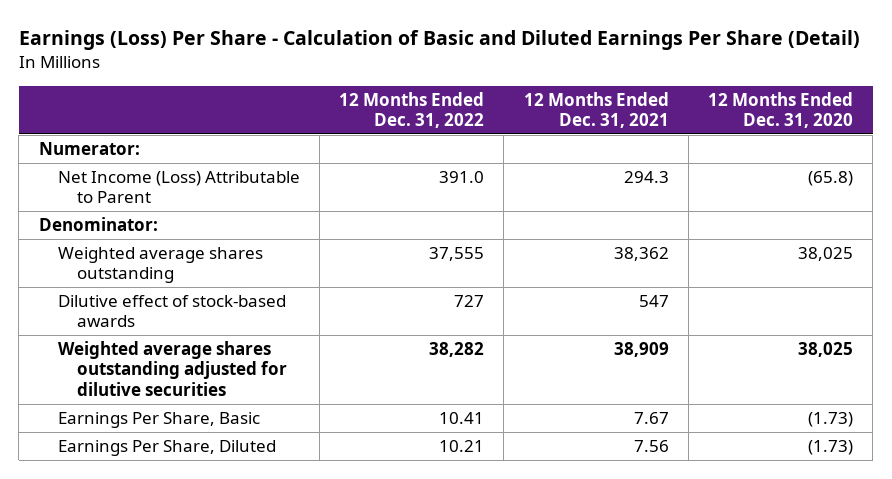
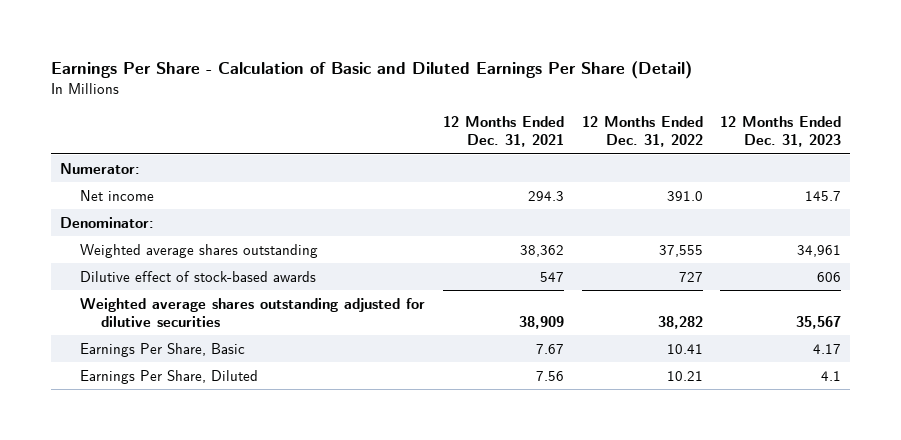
[18,30,860,51] Earnings (Loss) Per Share - Calculation of Basic and Diluted Earnings Per Share (Detail) -> [51,60,693,79] Earnings Per Share - Calculation of Basic and Diluted Earnings Per Share (Detail)
[708,91,854,129] 12 Months Ended Dec. 31, 2020 -> none
none -> [720,116,842,147] 12 Months Ended Dec. 31, 2023
[57,171,300,204] Net Income (Loss) Attributable to Parent -> [80,189,155,201] Net income

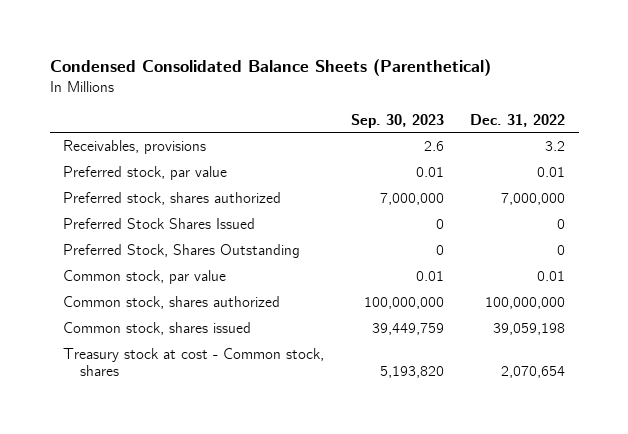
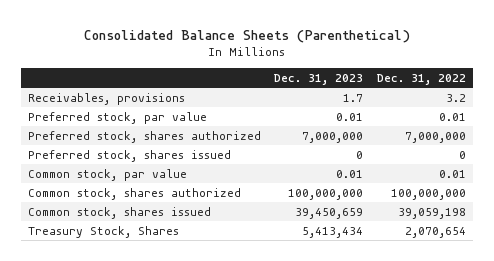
[49,59,491,77] Condensed Consolidated Balance Sheets (Parenthetical) -> [83,29,410,43] Consolidated Balance Sheets (Parenthetical)
[350,113,444,128] Sep. 30, 2023 -> none
none -> [274,74,364,86] Dec. 31, 2023
[63,243,301,258] Preferred Stock, Shares Outstanding -> none
[63,217,256,229] Preferred Stock Shares Issued -> [27,149,231,162] Preferred stock, shares issued
[63,347,325,377] Treasury stock at cost - Common stock, shares -> [27,225,179,238] Treasury Stock, Shares

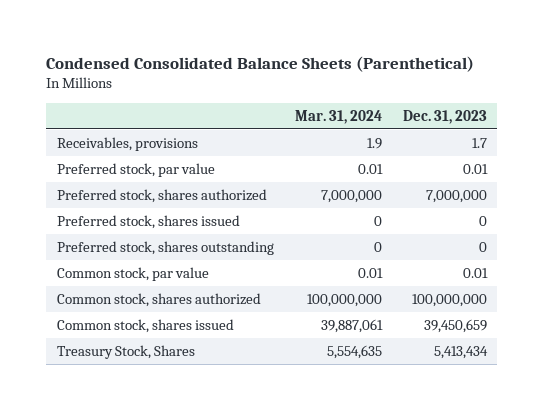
[83,29,410,43] Consolidated Balance Sheets (Parenthetical) -> [46,55,475,72] Condensed Consolidated Balance Sheets (Parenthetical)
[377,74,467,86] Dec. 31, 2022 -> none
none -> [294,109,382,124] Mar. 31, 2024
none -> [56,241,274,256] Preferred stock, shares outstanding

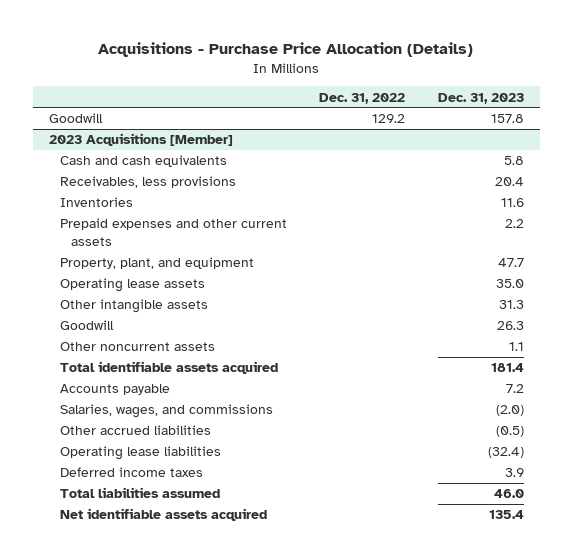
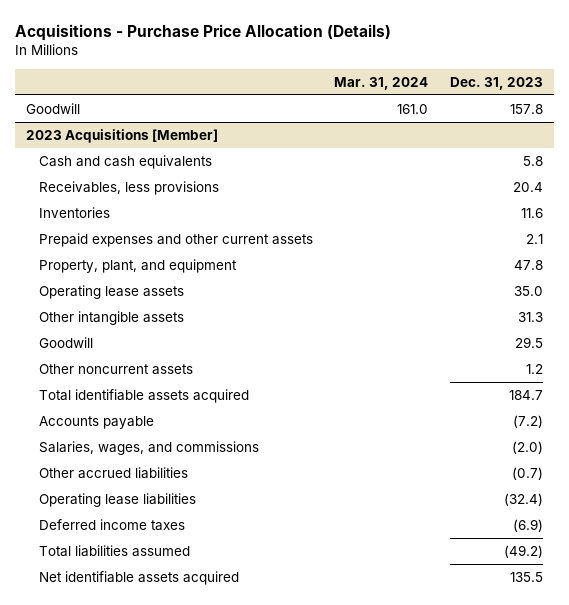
[319,92,406,104] Dec. 31, 2022 -> none
none -> [334,76,429,90] Mar. 31, 2024
[504,219,524,229] 2.2 -> [525,233,543,244] 2.1
[497,258,524,268] 47.7 -> [513,259,543,270] 47.8
[496,321,524,331] 26.3 -> [514,336,543,348] 29.5
[508,342,524,352] 1.1 -> [525,363,543,374] 1.2
[490,363,524,373] 181.4 -> [508,389,543,400] 184.7
[505,384,524,394] 7.2 -> [512,414,543,428] (7.2)
[495,426,524,438] (0.5) -> [511,466,543,480] (0.7)
[504,468,524,478] 3.9 -> [512,518,543,532] (6.9)
[493,489,524,499] 46.0 -> [503,544,543,558] (49.2)
[488,510,524,520] 135.4 -> [509,571,543,582] 135.5

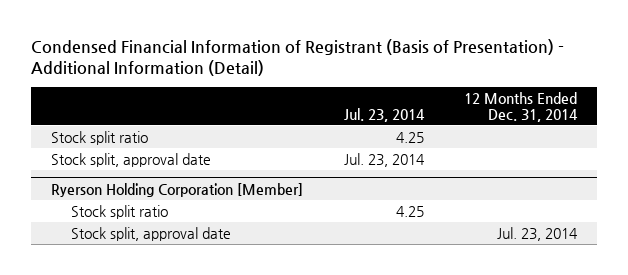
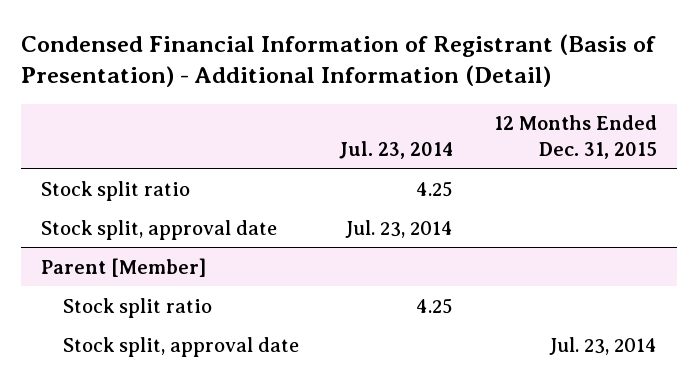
[464,91,579,122] 12 Months Ended Dec. 31, 2014 -> none
none -> [493,115,657,159] 12 Months Ended Dec. 31, 2015
[51,182,304,197] Ryerson Holding Corporation [Member] -> [40,257,206,277] Parent [Member]

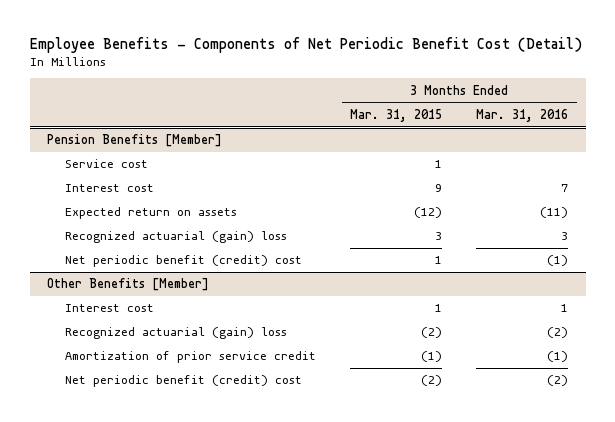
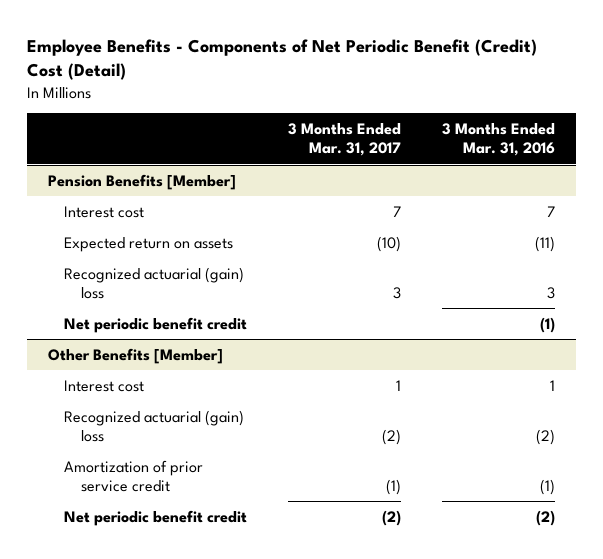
[29,37,582,54] Employee Benefits - Components of Net Periodic Benefit Cost (Detail) -> [27,38,538,81] Employee Benefits - Components of Net Periodic Benefit (Credit) Cost (Detail)
[350,108,443,122] Mar. 31, 2015 -> none
none -> [288,122,402,157] 3 Months Ended Mar. 31, 2017
[65,159,149,169] Service cost -> none
[65,255,303,268] Net periodic benefit (credit) cost -> [64,316,248,333] Net periodic benefit credit
[65,375,303,388] Net periodic benefit (credit) cost -> [64,509,248,526] Net periodic benefit credit

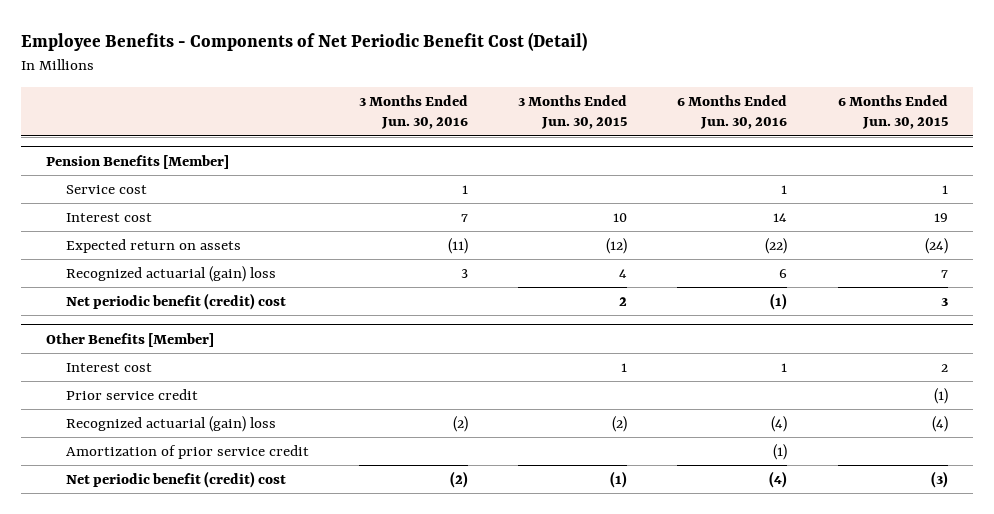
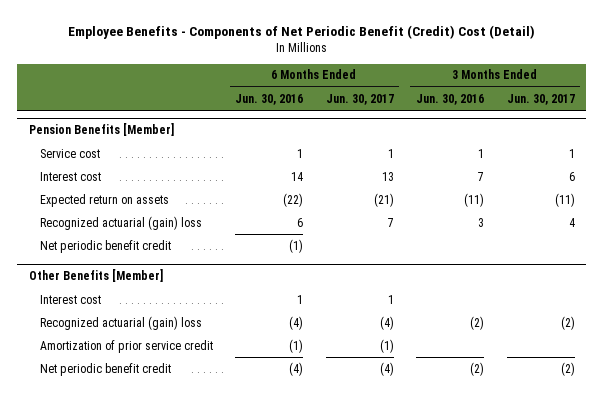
[20,32,587,52] Employee Benefits - Components of Net Periodic Benefit Cost (Detail) -> [67,24,535,39] Employee Benefits - Components of Net Periodic Benefit (Credit) Cost (Detail)
[518,95,628,130] 3 Months Ended Jun. 30, 2015 -> none
[837,95,948,130] 6 Months Ended Jun. 30, 2015 -> none
none -> [325,93,394,105] Jun. 30, 2017
none -> [506,93,575,105] Jun. 30, 2017
[65,293,286,311] Net periodic benefit (credit) cost -> [39,239,171,253] Net periodic benefit credit
[65,389,198,401] Prior service credit -> none
[65,471,286,489] Net periodic benefit (credit) cost -> [39,362,171,376] Net periodic benefit credit

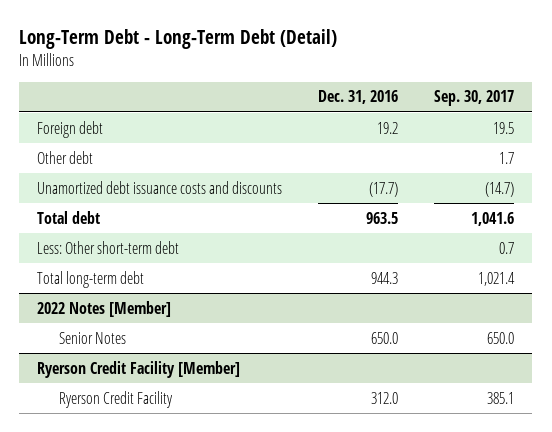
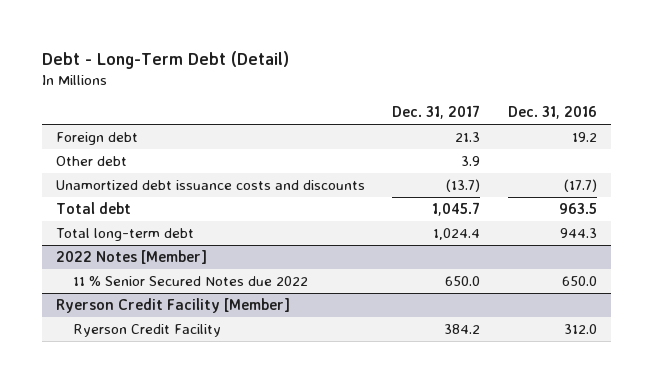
[19,28,338,49] Long-Term Debt - Long-Term Debt (Detail) -> [41,51,289,70] Debt - Long-Term Debt (Detail)
[434,90,515,107] Sep. 30, 2017 -> none
none -> [392,105,481,120] Dec. 31, 2017
[37,240,180,254] Less: Other short-term debt -> none
[59,331,127,344] Senior Notes -> [72,276,308,287] 11 % Senior Secured Notes due 2022

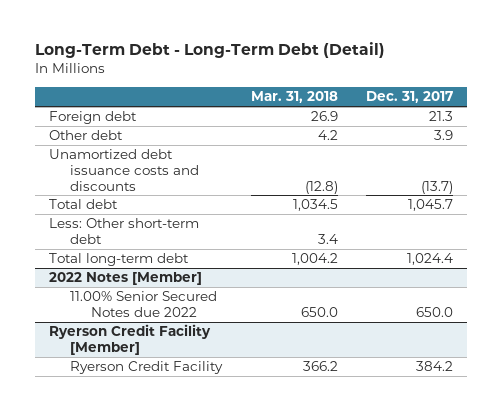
[41,51,289,70] Debt - Long-Term Debt (Detail) -> [34,42,385,59] Long-Term Debt - Long-Term Debt (Detail)
[507,106,597,120] Dec. 31, 2016 -> none
none -> [250,91,338,104] Mar. 31, 2018
none -> [48,218,199,244] Less: Other short-term debt
[72,276,308,287] 11 % Senior Secured Notes due 2022 -> [70,291,218,317] 11.00% Senior Secured Notes due 2022

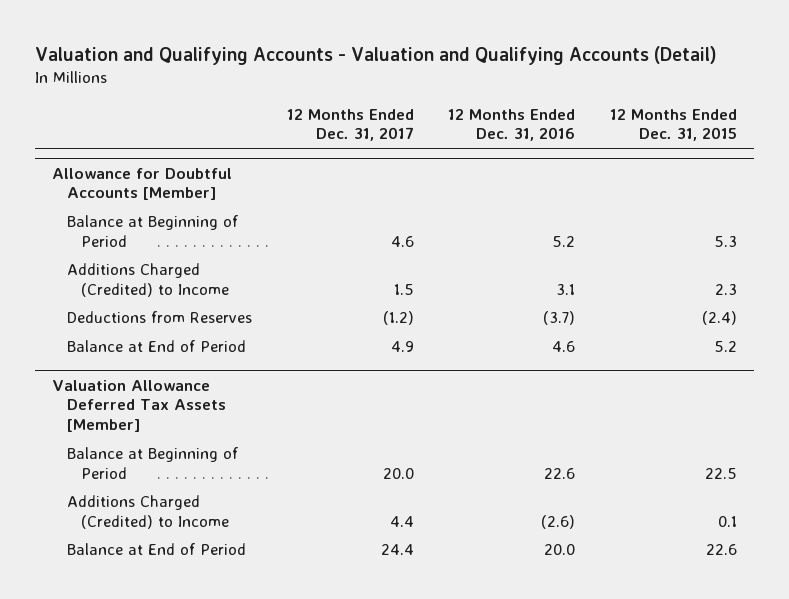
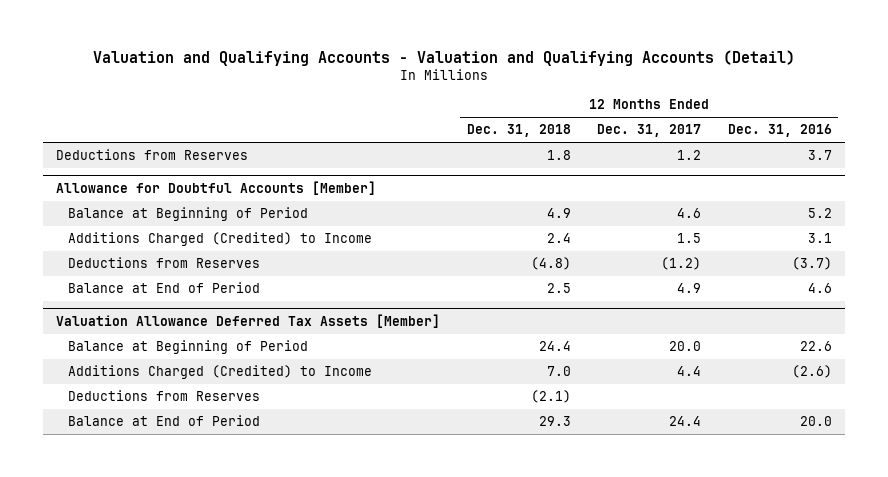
[610,108,738,142] 12 Months Ended Dec. 31, 2015 -> none
none -> [466,124,571,138] Dec. 31, 2018
none -> [56,149,249,161] Deductions from Reserves
none -> [68,390,261,402] Deductions from Reserves

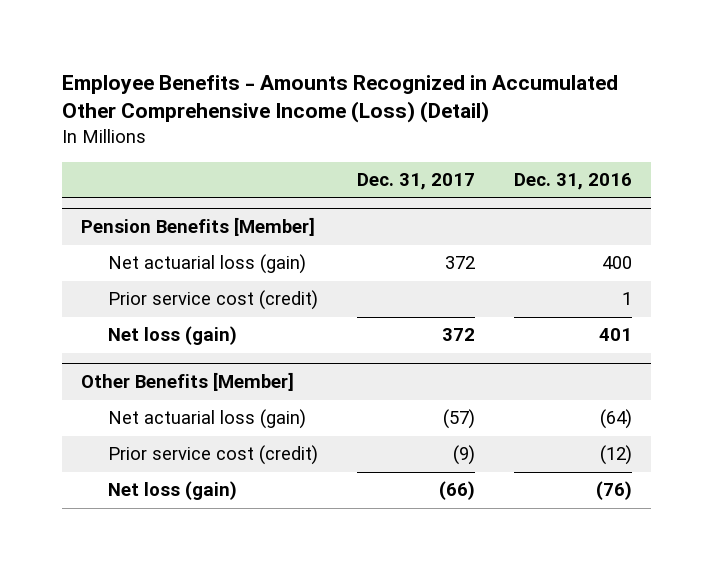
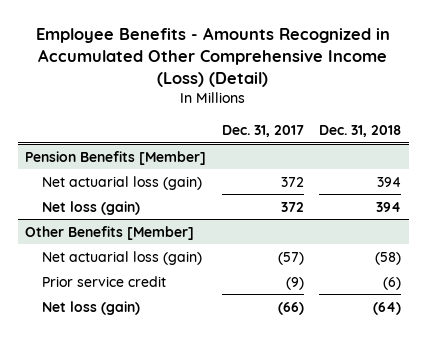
[513,173,632,191] Dec. 31, 2016 -> none
none -> [318,125,401,138] Dec. 31, 2018
[108,290,319,311] Prior service cost (credit) -> none
[108,445,319,466] Prior service cost (credit) -> [42,275,167,287] Prior service credit

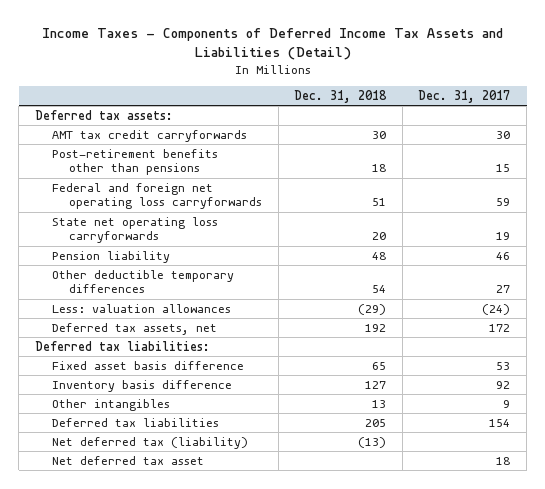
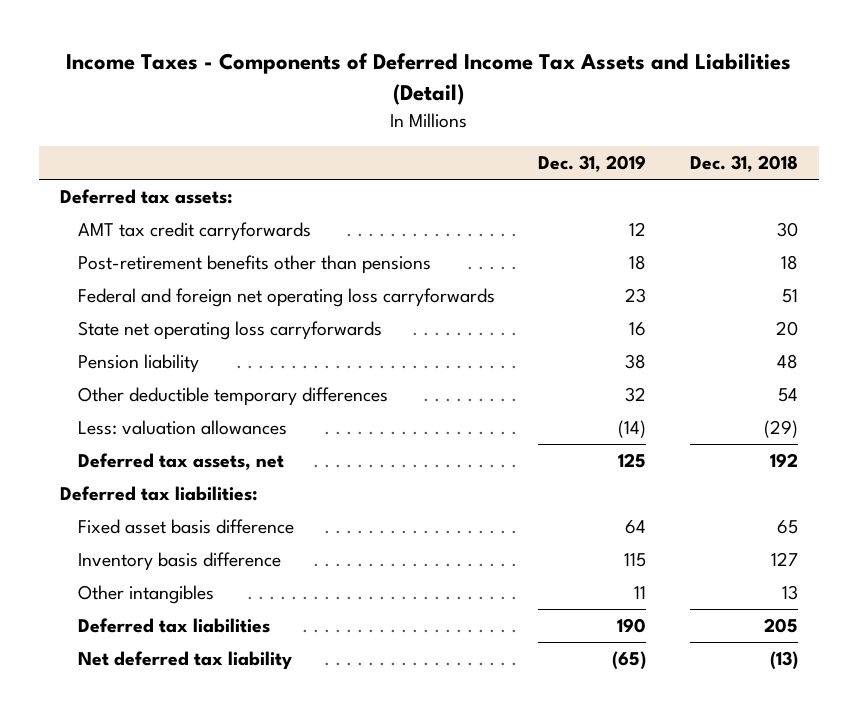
[418,89,511,103] Dec. 31, 2017 -> none
none -> [538,155,647,173] Dec. 31, 2019
[52,455,205,465] Net deferred tax asset -> none
[52,436,249,449] Net deferred tax (liability) -> [78,650,293,670] Net deferred tax liability

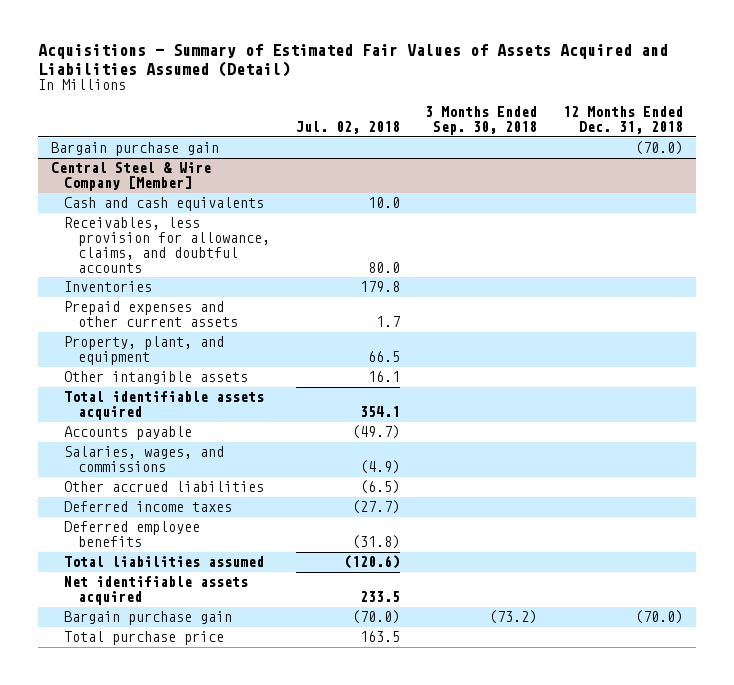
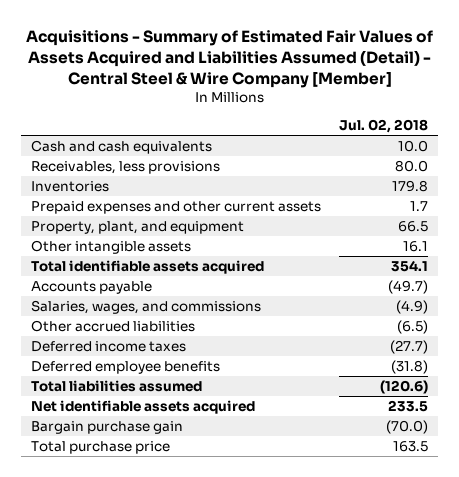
[37,44,668,77] Acquisitions - Summary of Estimated Fair Values of Assets Acquired and Liabilities Assumed (Detail) -> [25,30,433,88] Acquisitions - Summary of Estimated Fair Values of Assets Acquired and Liabilities Assumed (Detail) - Central Steel & Wire Company [Member]
[425,106,538,136] 3 Months Ended Sep. 30, 2018 -> none
[563,106,684,135] 12 Months Ended Dec. 31, 2018 -> none
[50,142,219,157] Bargain purchase gain -> none
[50,162,211,192] Central Steel & Wire Company [Member] -> none
[64,217,270,273] Receivables, less provision for allowance, claims, and doubtful accounts -> [30,161,220,175] Receivables, less provisions

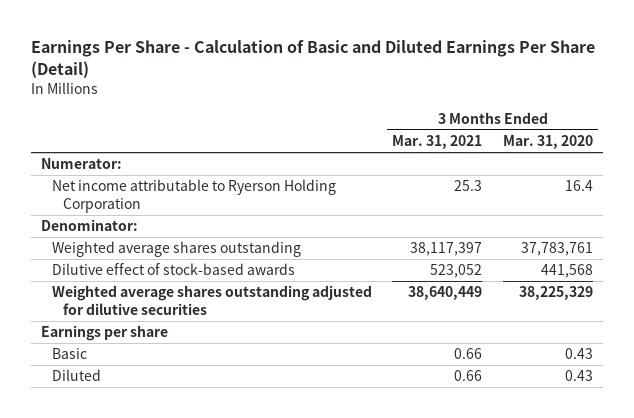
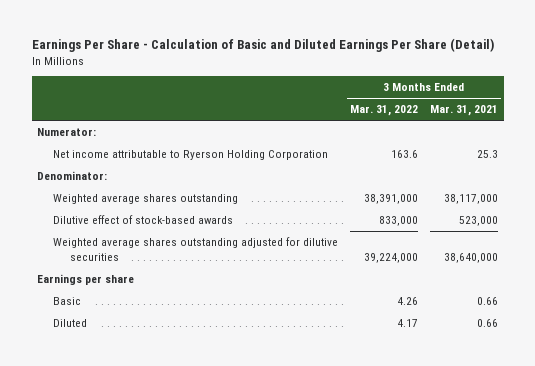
[503,135,594,150] Mar. 31, 2020 -> none
none -> [350,105,419,117] Mar. 31, 2022
[410,242,483,257] 38,117,397 -> [443,194,498,205] 38,117,000
[430,264,483,279] 523,052 -> [458,216,498,227] 523,000
[408,286,483,301] 38,640,449 -> [443,252,498,263] 38,640,000

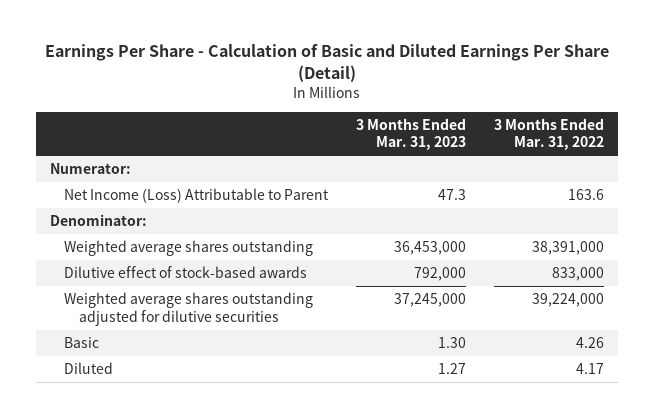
[429,105,498,117] Mar. 31, 2021 -> none
none -> [356,117,467,151] 3 Months Ended Mar. 31, 2023
[53,150,329,161] Net income attributable to Ryerson Holding Corporation -> [64,187,330,203] Net Income (Loss) Attributable to Parent
[37,274,135,286] Earnings per share -> none

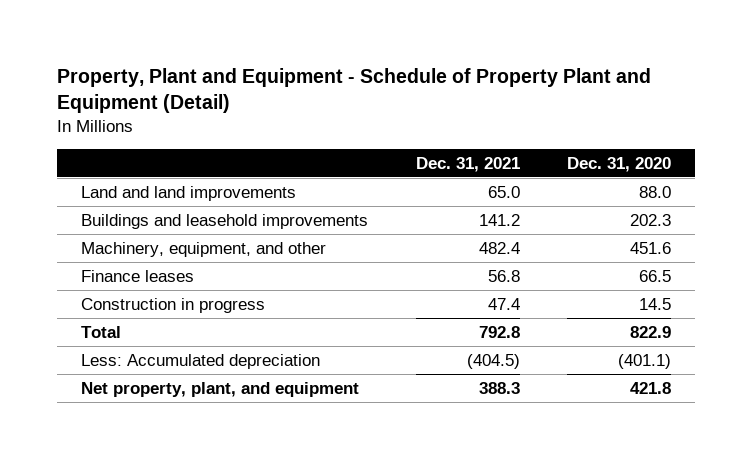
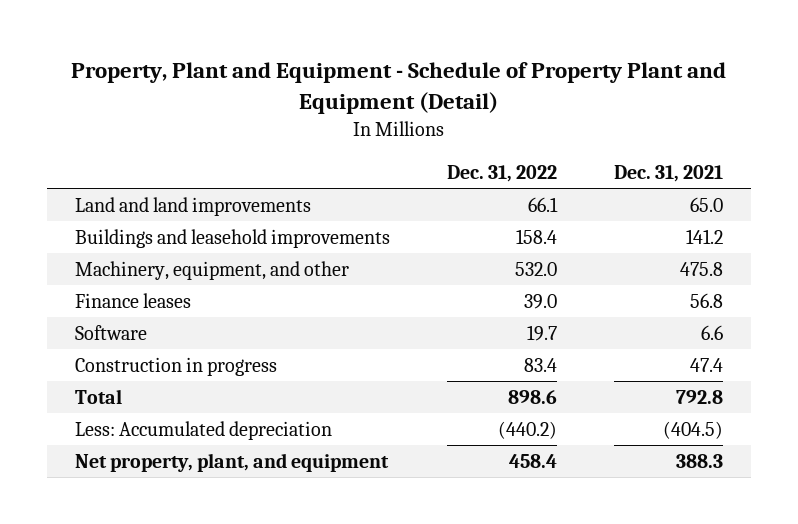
[567,156,672,172] Dec. 31, 2020 -> none
none -> [446,164,557,182] Dec. 31, 2022
[478,241,520,254] 482.4 -> [679,261,723,276] 475.8
none -> [75,324,148,340] Software

